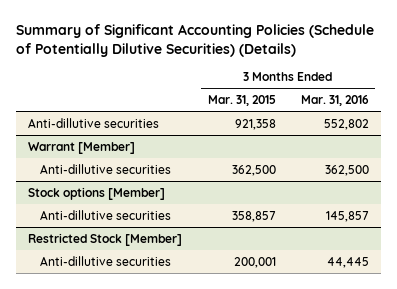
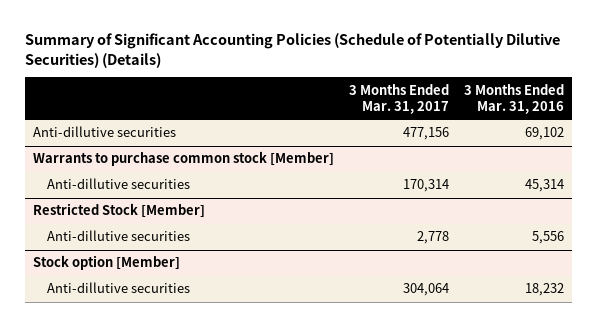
[207,95,276,107] Mar. 31, 2015 -> none
none -> [348,83,449,115] 3 Months Ended Mar. 31, 2017
[28,141,136,154] Warrant [Member] -> none
[28,186,166,200] Stock options [Member] -> none
[40,209,172,220] Anti-dillutive securities -> none
[323,118,369,130] 552,802 -> [525,127,565,141] 69,102
none -> [32,151,334,167] Warrants to purchase common stock [Member]
[324,164,369,176] 362,500 -> [525,179,565,193] 45,314
[326,256,369,268] 44,445 -> [532,231,565,245] 5,556
none -> [32,255,180,271] Stock option [Member]
none -> [46,282,190,294] Anti-dillutive securities

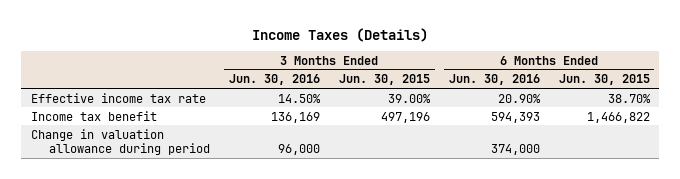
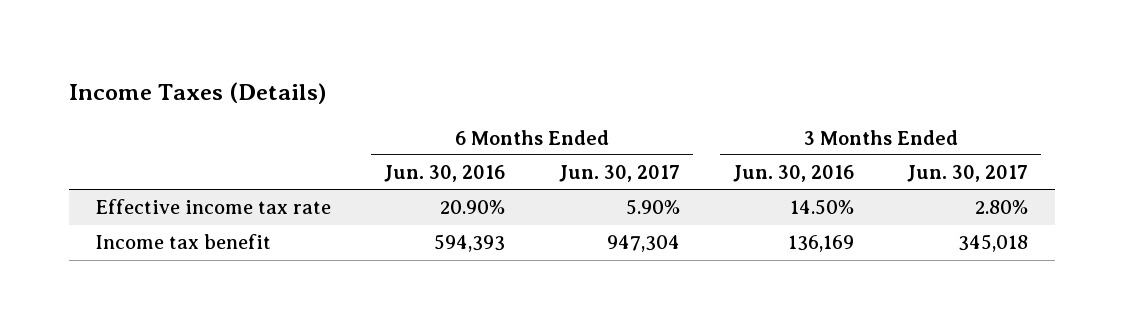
[338,74,430,86] Jun. 30, 2015 -> none
[558,74,650,86] Jun. 30, 2015 -> none
none -> [558,165,680,183] Jun. 30, 2017
none -> [907,165,1029,183] Jun. 30, 2017
[30,128,211,156] Change in valuation allowance during period -> none

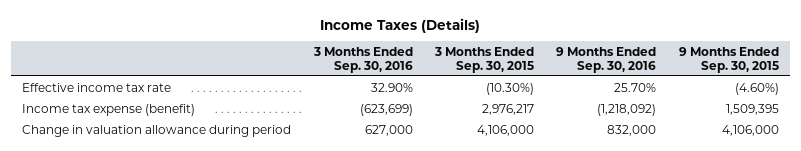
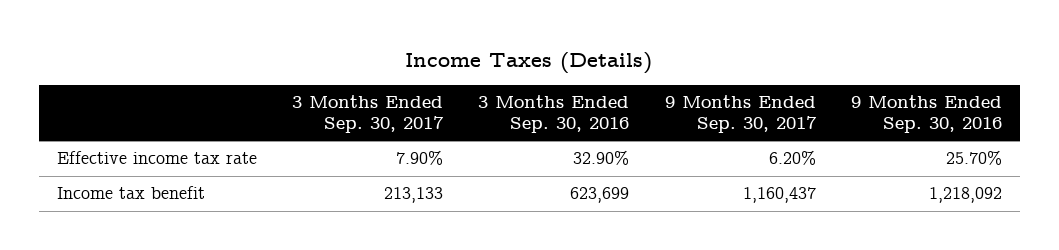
[433,46,534,73] 3 Months Ended Sep. 30, 2015 -> none
[678,46,779,73] 9 Months Ended Sep. 30, 2015 -> none
none -> [292,95,445,134] 3 Months Ended Sep. 30, 2017
none -> [664,95,817,134] 9 Months Ended Sep. 30, 2017
[22,124,292,137] Change in valuation allowance during period -> none
[22,103,196,116] Income tax expense (benefit) -> [56,186,205,200] Income tax benefit
[359,103,413,116] (623,699) -> [570,187,630,204] 623,699
[597,103,657,116] (1,218,092) -> [929,187,1003,204] 1,218,092

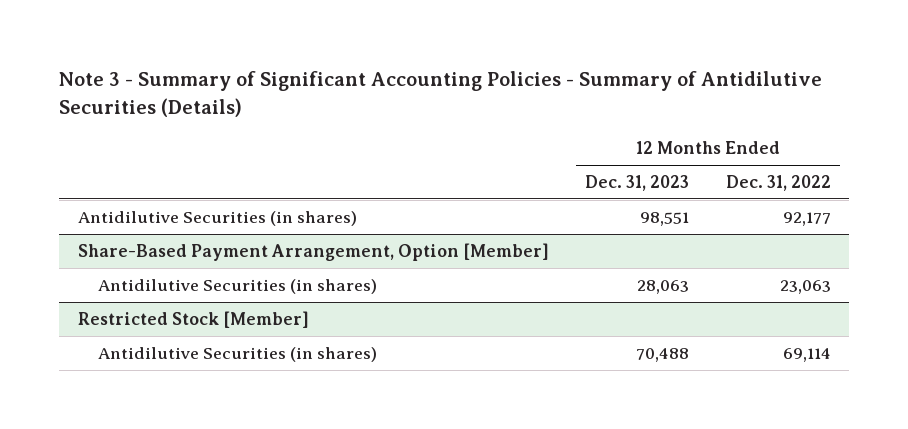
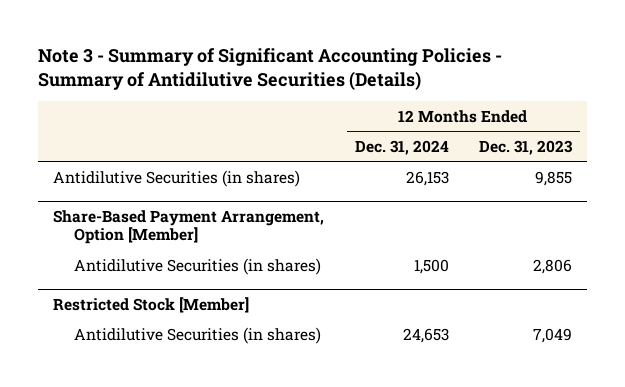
[725,175,831,192] Dec. 31, 2022 -> none
none -> [354,139,449,155] Dec. 31, 2024
[640,211,690,226] 98,551 -> [535,170,573,186] 9,855
[637,279,690,294] 28,063 -> [533,258,573,274] 2,806
[636,347,690,362] 70,488 -> [533,327,573,343] 7,049

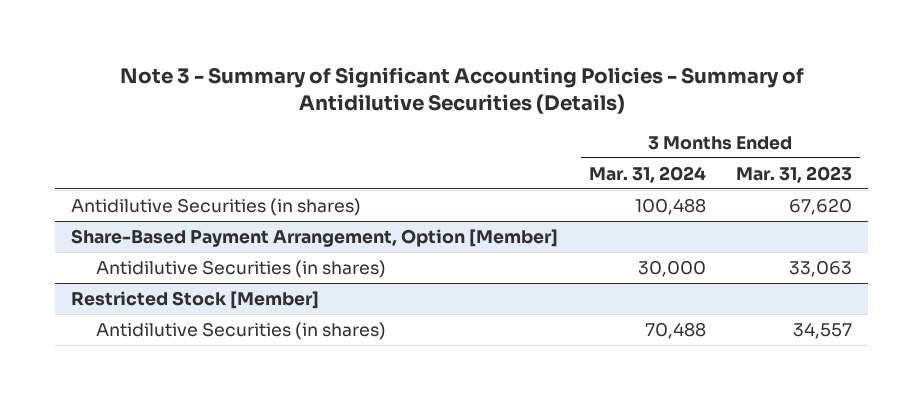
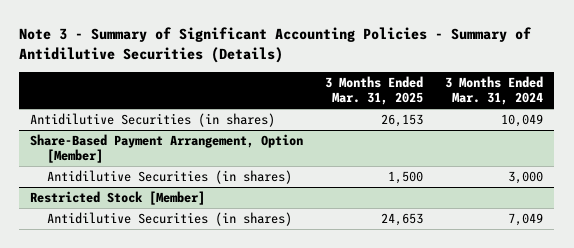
[736,165,853,183] Mar. 31, 2023 -> none
none -> [325,75,424,106] 3 Months Ended Mar. 31, 2025
[634,197,706,215] 100,488 -> [501,113,544,127] 10,049
[637,259,706,277] 30,000 -> [508,170,544,184] 3,000
[644,321,706,339] 70,488 -> [508,212,544,226] 7,049

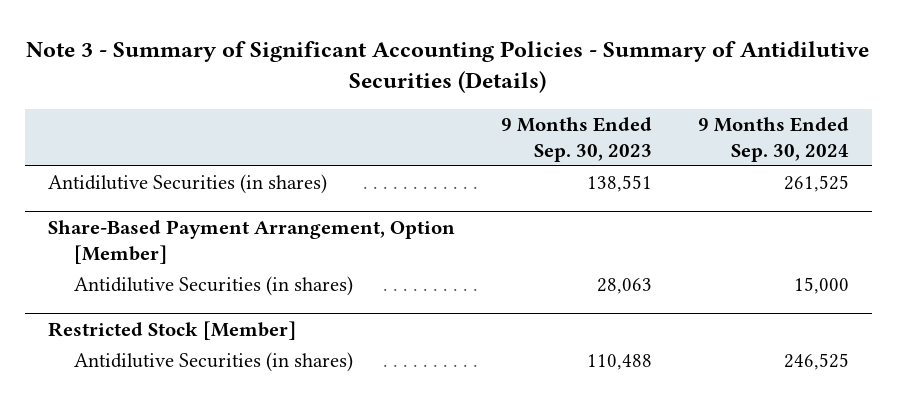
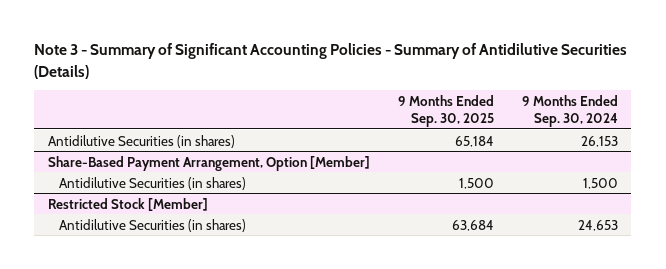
[500,117,652,162] 9 Months Ended Sep. 30, 2023 -> none
none -> [397,94,494,127] 9 Months Ended Sep. 30, 2025
[783,175,849,193] 261,525 -> [580,135,618,147] 26,153
[793,277,849,295] 15,000 -> [582,177,618,189] 1,500
[783,353,849,371] 246,525 -> [577,219,618,231] 24,653

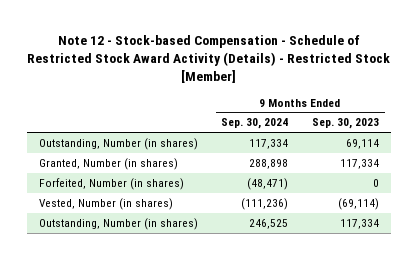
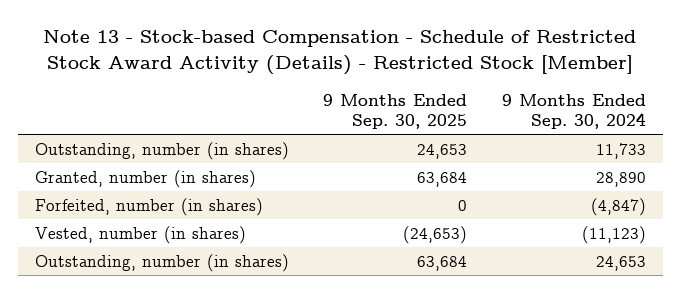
[26,35,390,84] Note 12 - Stock-based Compensation - Schedule of Restricted Stock Award Activity (Details) - Restricted Stock [Member] -> [43,30,637,76] Note 13 - Stock-based Compensation - Schedule of Restricted Stock Award Activity (Details) - Restricted Stock [Member]
[312,118,380,130] Sep. 30, 2023 -> none
none -> [323,93,468,129] 9 Months Ended Sep. 30, 2025
[38,137,198,150] Outstanding, Number (in shares) -> [34,141,289,160] Outstanding, number (in shares)
[249,138,289,149] 117,334 -> [596,142,647,159] 11,733
[38,157,178,170] Granted, Number (in shares) -> [34,169,256,188] Granted, number (in shares)
[249,158,289,169] 288,898 -> [596,171,647,187] 28,890
[38,177,184,190] Forfeited, Number (in shares) -> [34,197,263,216] Forfeited, number (in shares)
[247,177,289,190] (48,471) -> [591,197,647,216] (4,847)
[38,197,173,210] Vested, Number (in shares) -> [34,225,246,244] Vested, number (in shares)
[241,197,289,210] (111,236) -> [582,225,647,244] (11,123)
[38,217,198,230] Outstanding, Number (in shares) -> [34,253,289,272] Outstanding, number (in shares)
[249,218,289,229] 246,525 -> [596,255,647,271] 24,653

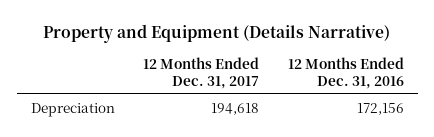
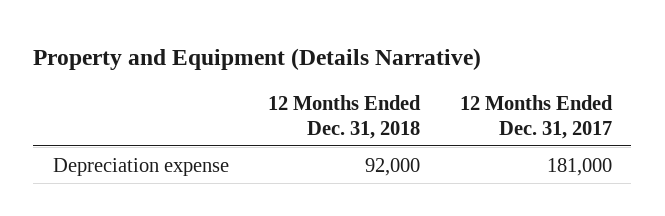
[287,57,404,89] 12 Months Ended Dec. 31, 2016 -> none
none -> [268,94,422,139] 12 Months Ended Dec. 31, 2018
[30,102,115,117] Depreciation -> [52,157,229,176] Depreciation expense
[211,102,260,115] 194,618 -> [546,157,612,176] 181,000

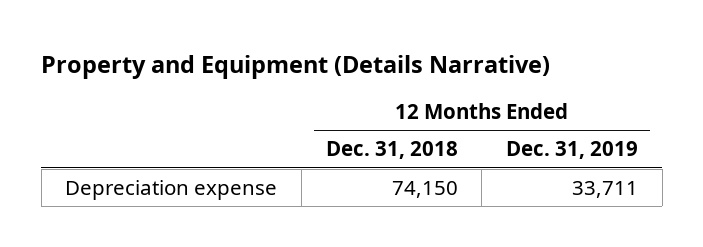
[459,94,613,139] 12 Months Ended Dec. 31, 2017 -> none
none -> [506,141,639,160] Dec. 31, 2019
[365,157,421,176] 92,000 -> [391,180,458,198] 74,150

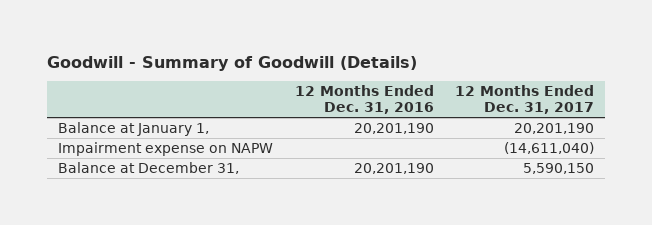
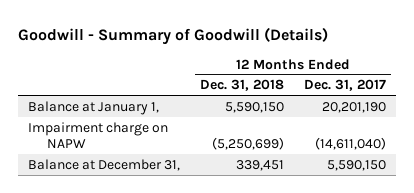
[294,85,434,115] 12 Months Ended Dec. 31, 2016 -> none
none -> [200,79,285,92] Dec. 31, 2018
[57,141,273,156] Impairment expense on NAPW -> [28,121,169,149] Impairment charge on NAPW

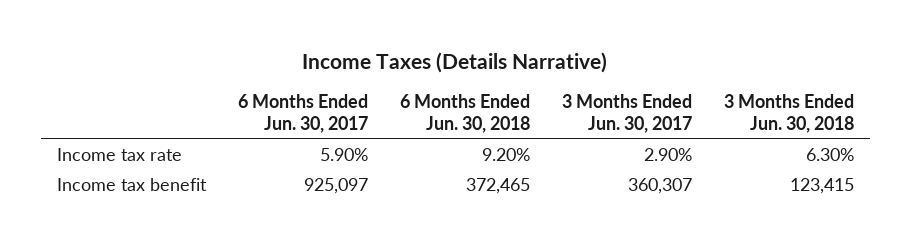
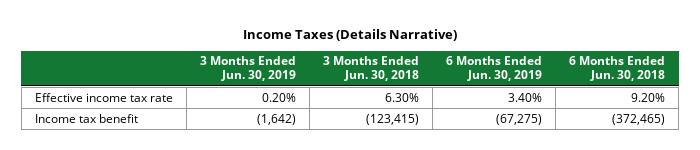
[237,94,368,134] 6 Months Ended Jun. 30, 2017 -> none
[562,94,693,134] 3 Months Ended Jun. 30, 2017 -> none
none -> [199,56,296,82] 3 Months Ended Jun. 30, 2019
none -> [446,56,543,82] 6 Months Ended Jun. 30, 2019
[56,148,182,162] Income tax rate -> [34,92,173,102] Effective income tax rate
[465,178,530,195] 372,465 -> [612,113,666,125] (372,465)
[790,178,855,195] 123,415 -> [366,113,420,125] (123,415)

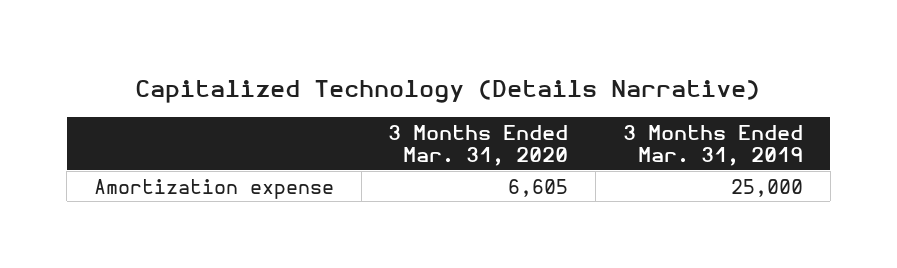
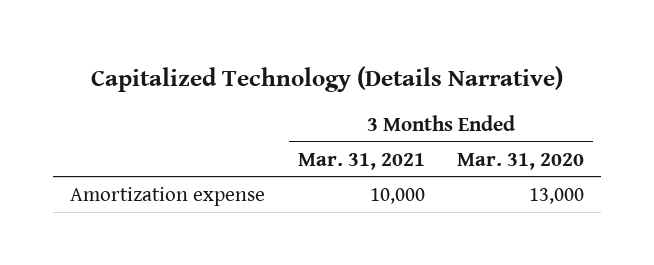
[623,124,804,167] 3 Months Ended Mar. 31, 2019 -> none
none -> [297,152,425,170] Mar. 31, 2021
[508,178,569,197] 6,605 -> [529,187,585,204] 13,000

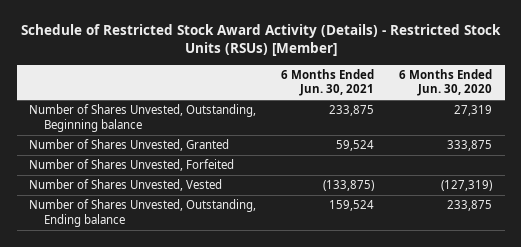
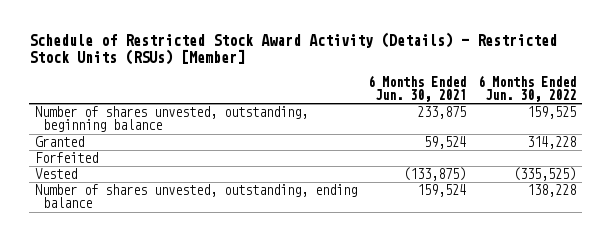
[399,68,493,97] 6 Months Ended Jun. 30, 2020 -> none
none -> [478,74,577,103] 6 Months Ended Jun. 30, 2022
[29,104,257,132] Number of Shares Unvested, Outstanding, Beginning balance -> [34,106,308,133] Number of shares unvested, outstanding, beginning balance
[29,139,230,152] Number of Shares Unvested, Granted -> [34,136,84,148] Granted
[29,159,235,172] Number of Shares Unvested, Forfeited -> [34,152,98,164] Forfeited
[29,179,223,192] Number of Shares Unvested, Vested -> [34,168,77,180] Vested
[29,199,257,227] Number of Shares Unvested, Outstanding, Ending balance -> [34,184,357,209] Number of shares unvested, outstanding, ending balance

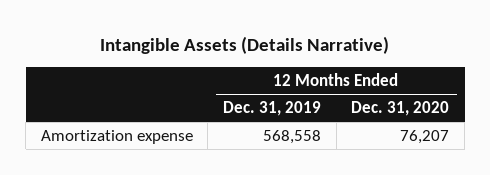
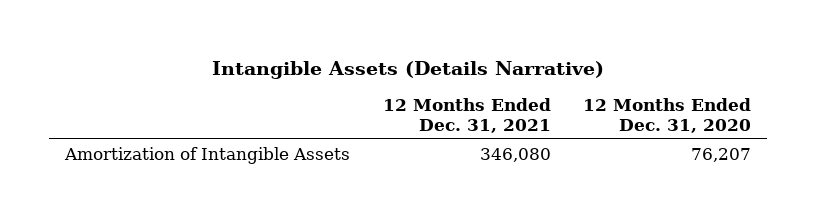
[223,100,322,116] Dec. 31, 2019 -> none
none -> [382,98,551,134] 12 Months Ended Dec. 31, 2021
[40,129,193,144] Amortization expense -> [64,147,351,165] Amortization of Intangible Assets

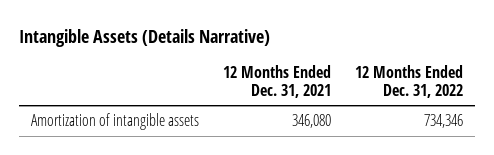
[583,98,752,134] 12 Months Ended Dec. 31, 2020 -> none
none -> [355,65,464,99] 12 Months Ended Dec. 31, 2022
[64,147,351,165] Amortization of Intangible Assets -> [31,113,200,131] Amortization of intangible assets

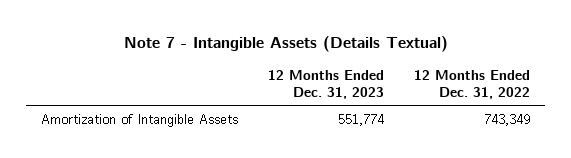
[19,28,271,47] Intangible Assets (Details Narrative) -> [123,36,448,53] Note 7 - Intangible Assets (Details Textual)
[223,65,332,99] 12 Months Ended Dec. 31, 2021 -> none
none -> [268,70,385,99] 12 Months Ended Dec. 31, 2023
[31,113,200,131] Amortization of intangible assets -> [41,113,239,127] Amortization of Intangible Assets
[424,114,464,129] 734,346 -> [484,113,531,126] 743,349

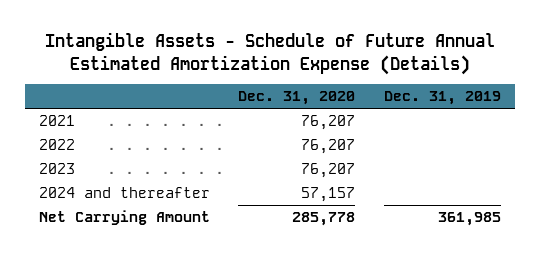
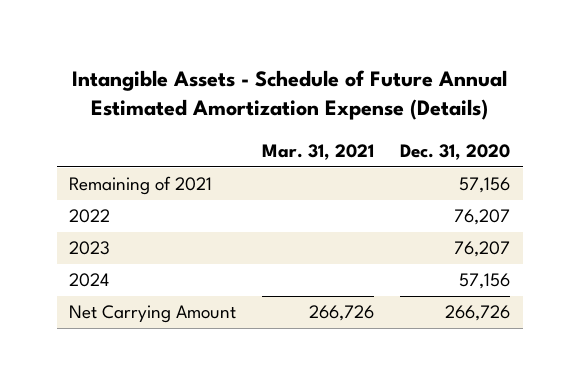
[383,91,501,106] Dec. 31, 2019 -> none
none -> [262,143,375,160] Mar. 31, 2021
[39,115,76,127] 2021 -> none
none -> [69,176,213,196] Remaining of 2021
[39,187,211,199] 2024 and thereafter -> none
none -> [69,273,110,288] 2024
[292,212,356,227] 285,778 -> [444,305,510,322] 266,726

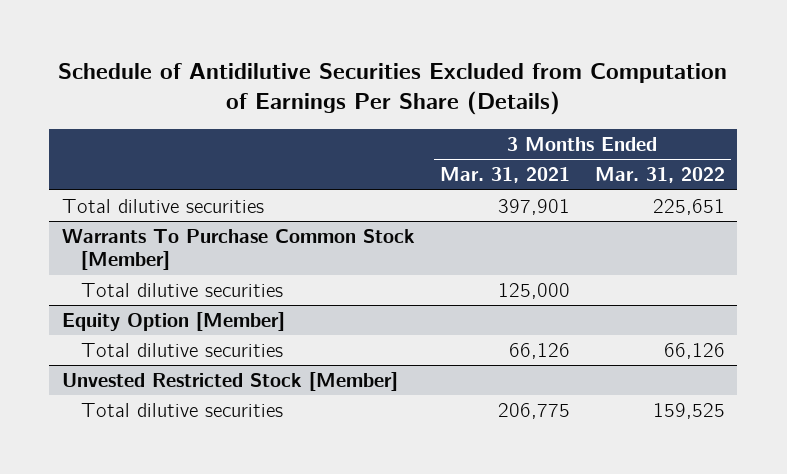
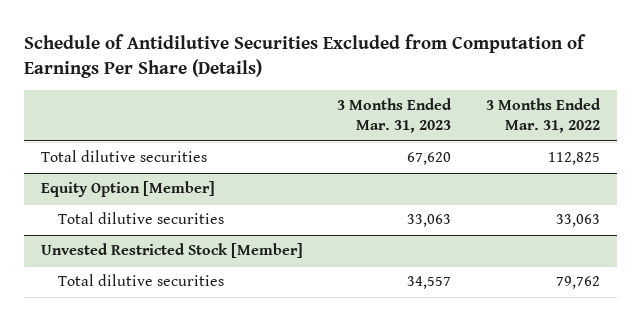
[439,167,570,184] Mar. 31, 2021 -> none
none -> [337,98,453,134] 3 Months Ended Mar. 31, 2023
[61,228,415,271] Warrants To Purchase Common Stock [Member] -> none
[81,282,284,297] Total dilutive securities -> none
[652,198,725,215] 225,651 -> [547,152,600,166] 112,825
[663,342,725,359] 66,126 -> [555,214,600,228] 33,063
[652,402,725,419] 159,525 -> [555,276,600,290] 79,762

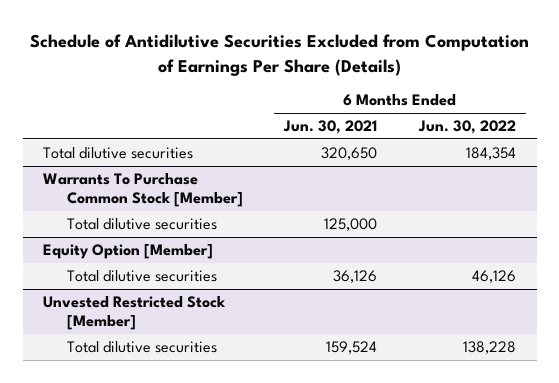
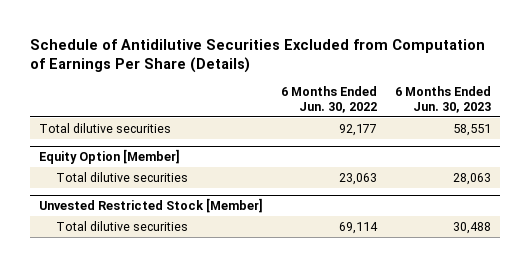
[283,120,378,135] Jun. 30, 2021 -> none
none -> [394,86,491,113] 6 Months Ended Jun. 30, 2023
[43,173,243,208] Warrants To Purchase Common Stock [Member] -> none
[66,218,217,231] Total dilutive securities -> none
[465,147,516,161] 184,354 -> [339,123,378,136] 92,177
[471,270,516,284] 46,126 -> [339,172,378,185] 23,063
[462,341,516,355] 138,228 -> [339,221,379,234] 69,114

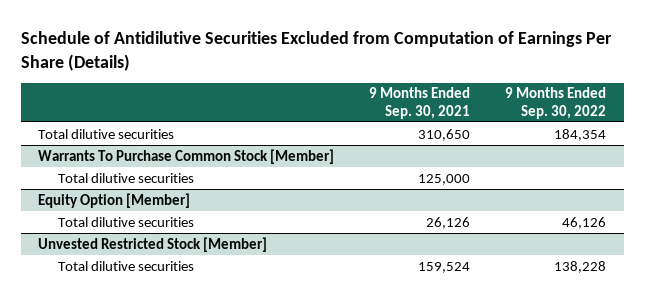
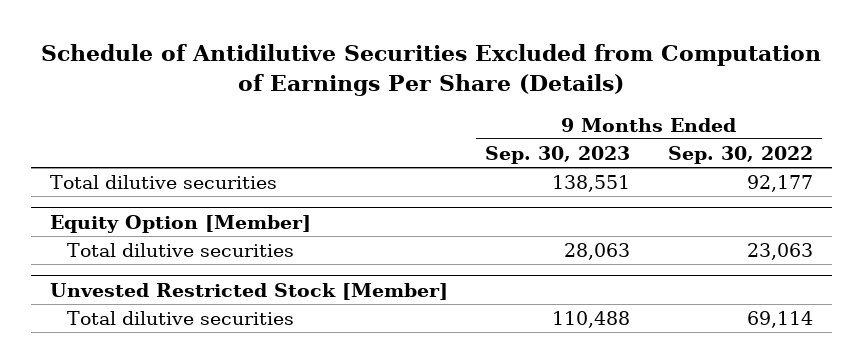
[369,87,471,119] 9 Months Ended Sep. 30, 2021 -> none
none -> [485,145,631,164] Sep. 30, 2023
[38,148,335,164] Warrants To Purchase Common Stock [Member] -> none
[57,172,194,183] Total dilutive securities -> none
[554,128,607,141] 184,354 -> [746,175,813,193] 92,177
[562,216,607,229] 46,126 -> [746,243,813,261] 23,063
[554,260,607,273] 138,228 -> [746,311,813,329] 69,114

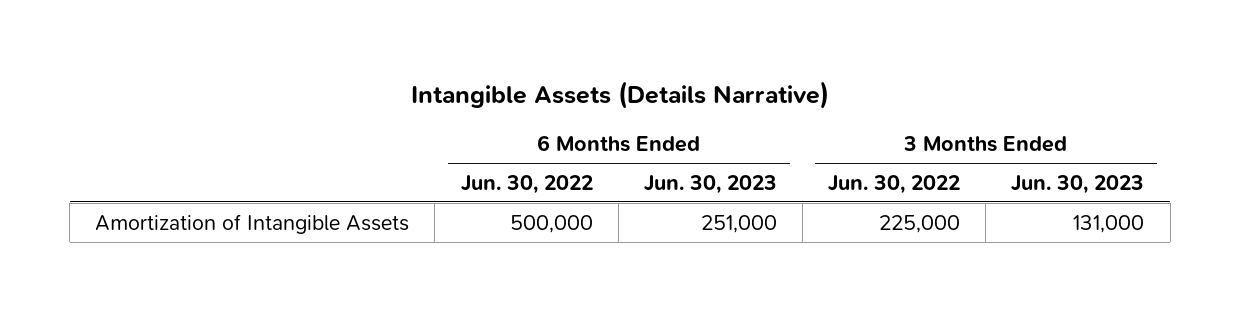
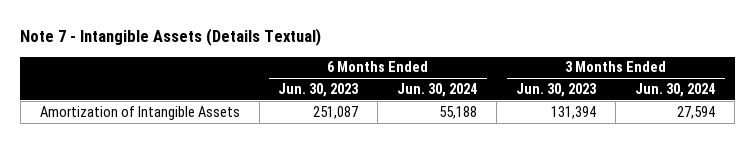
[410,81,829,110] Intangible Assets (Details Narrative) -> [20,28,322,47] Note 7 - Intangible Assets (Details Textual)
[460,174,593,194] Jun. 30, 2022 -> none
[828,174,961,194] Jun. 30, 2022 -> none
none -> [397,83,478,98] Jun. 30, 2024
none -> [635,83,716,98] Jun. 30, 2024
[700,214,777,233] 251,000 -> [313,105,359,119] 251,087
[1073,214,1145,233] 131,000 -> [551,105,597,119] 131,394

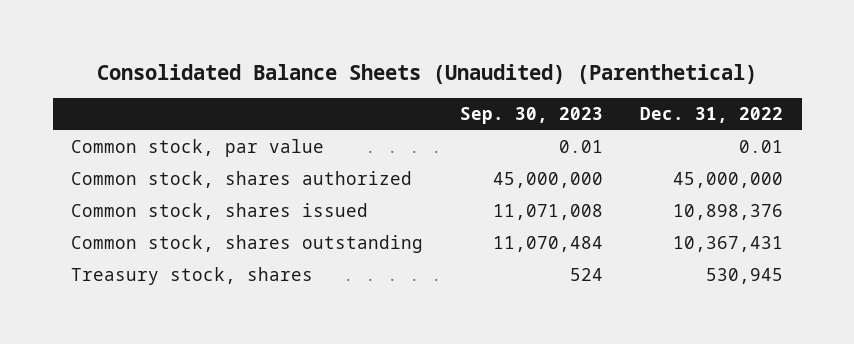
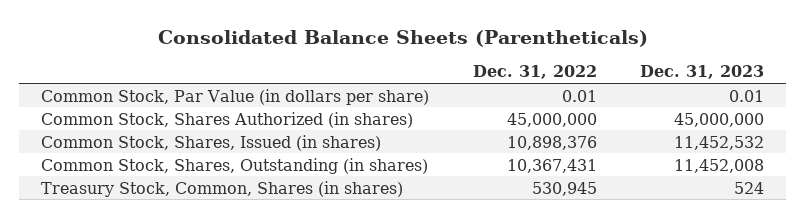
[97,64,758,85] Consolidated Balance Sheets (Unaudited) (Parenthetical) -> [157,29,648,47] Consolidated Balance Sheets (Parentheticals)
[460,107,604,125] Sep. 30, 2023 -> none
none -> [640,65,765,80] Dec. 31, 2023
[71,139,325,158] Common stock, par value -> [41,88,430,105] Common Stock, Par Value (in dollars per share)
[71,171,413,189] Common stock, shares authorized -> [41,111,414,128] Common Stock, Shares Authorized (in shares)
[71,203,369,221] Common stock, shares issued -> [41,134,382,151] Common Stock, Shares, Issued (in shares)
[71,235,424,254] Common stock, shares outstanding -> [41,157,429,174] Common Stock, Shares, Outstanding (in shares)
[71,267,314,286] Treasury stock, shares -> [41,180,404,197] Treasury Stock, Common, Shares (in shares)

